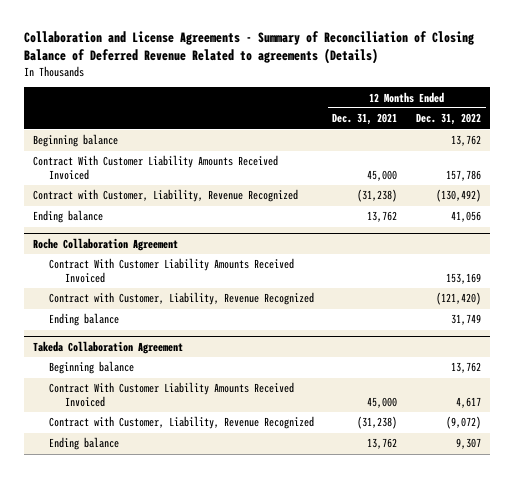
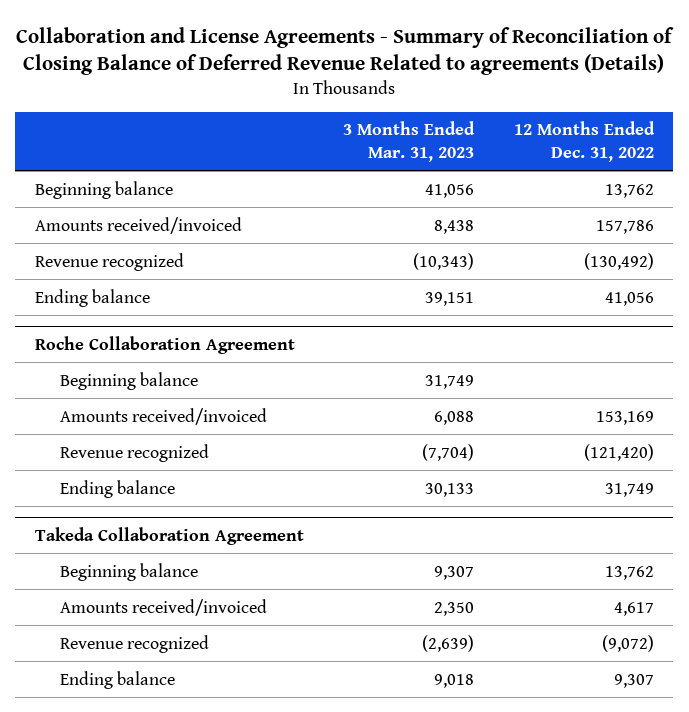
[332,113,398,126] Dec. 31, 2021 -> none
none -> [343,121,476,162] 3 Months Ended Mar. 31, 2023
[33,155,279,180] Contract With Customer Liability Amounts Received Invoiced -> [35,216,243,234] Amounts received/invoiced
[33,189,299,203] Contract with Customer, Liability, Revenue Recognized -> [35,252,185,271] Revenue recognized
none -> [60,371,199,390] Beginning balance
[48,258,294,283] Contract With Customer Liability Amounts Received Invoiced -> [60,407,268,425] Amounts received/invoiced
[48,292,314,306] Contract with Customer, Liability, Revenue Recognized -> [60,443,210,462] Revenue recognized
[48,382,294,407] Contract With Customer Liability Amounts Received Invoiced -> [60,598,268,616] Amounts received/invoiced
[48,416,314,430] Contract with Customer, Liability, Revenue Recognized -> [60,634,210,653] Revenue recognized

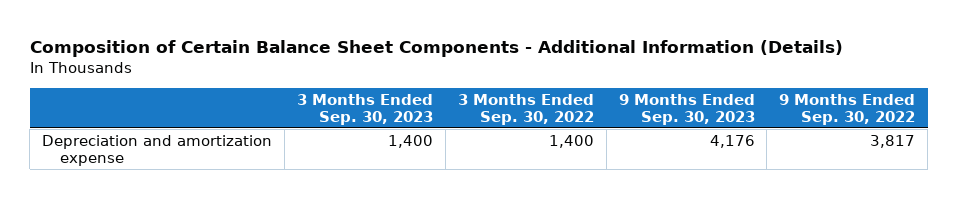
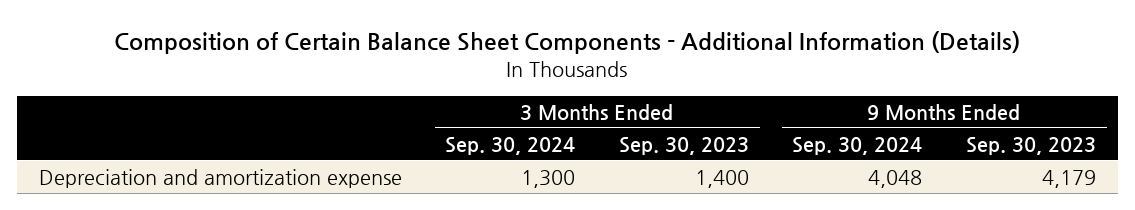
[457,93,594,125] 3 Months Ended Sep. 30, 2022 -> none
[779,93,916,125] 9 Months Ended Sep. 30, 2022 -> none
none -> [445,137,576,156] Sep. 30, 2024
none -> [792,137,923,156] Sep. 30, 2024
[709,135,755,149] 4,176 -> [1041,170,1096,189] 4,179

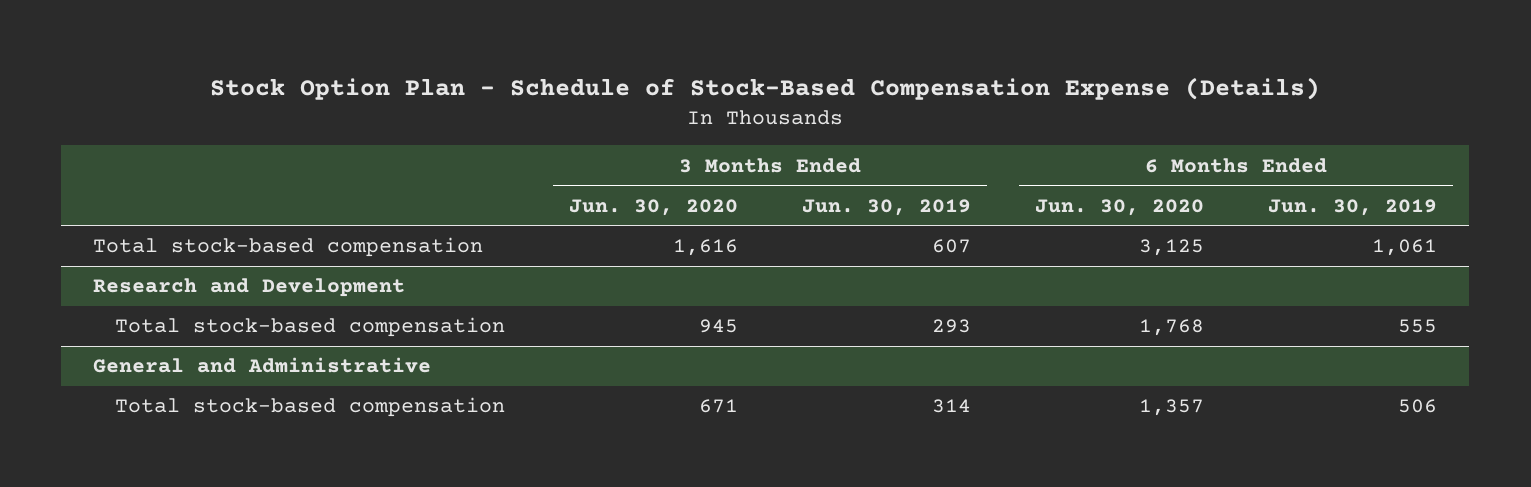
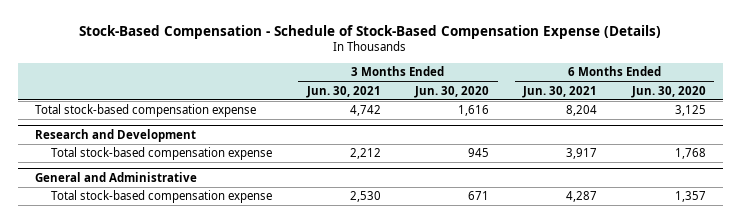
[210,76,1321,100] Stock Option Plan - Schedule of Stock-Based Compensation Expense (Details) -> [79,24,662,39] Stock-Based Compensation - Schedule of Stock-Based Compensation Expense (Details)
[802,198,972,216] Jun. 30, 2019 -> none
[1268,198,1438,216] Jun. 30, 2019 -> none
none -> [305,85,381,98] Jun. 30, 2021
none -> [522,85,598,98] Jun. 30, 2021
[93,237,484,258] Total stock-based compensation -> [34,104,256,118] Total stock-based compensation expense
[115,317,506,338] Total stock-based compensation -> [51,147,273,161] Total stock-based compensation expense
[115,397,506,418] Total stock-based compensation -> [51,190,273,204] Total stock-based compensation expense

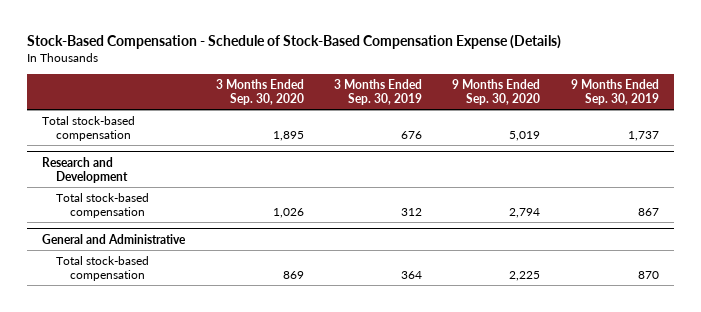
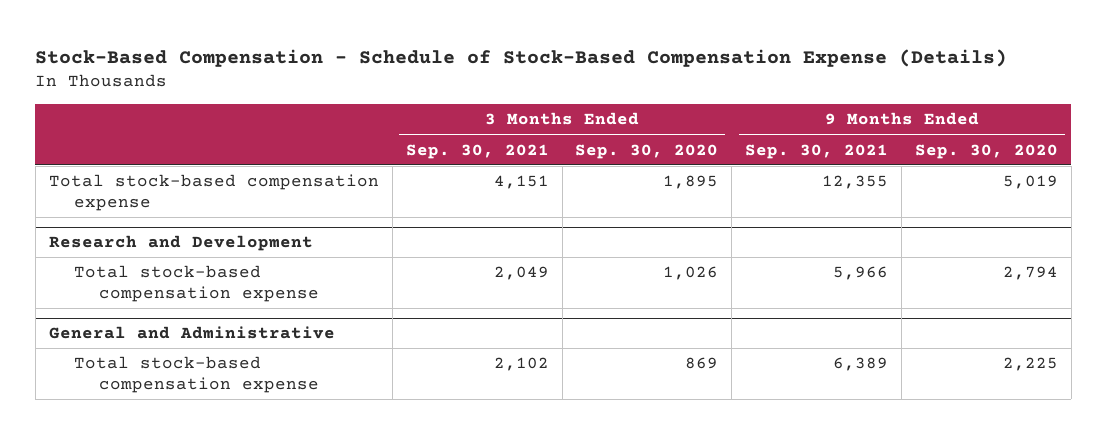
[333,78,422,105] 3 Months Ended Sep. 30, 2019 -> none
[570,78,659,105] 9 Months Ended Sep. 30, 2019 -> none
none -> [405,143,549,159] Sep. 30, 2021
none -> [745,143,889,159] Sep. 30, 2021
[42,115,136,141] Total stock-based compensation -> [48,174,379,211] Total stock-based compensation expense
[56,192,150,218] Total stock-based compensation -> [74,265,320,302] Total stock-based compensation expense
[56,255,150,281] Total stock-based compensation -> [74,356,320,393] Total stock-based compensation expense

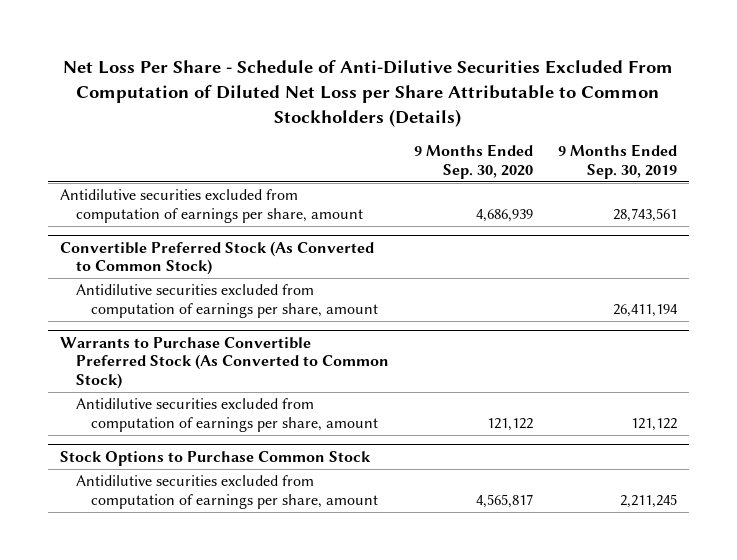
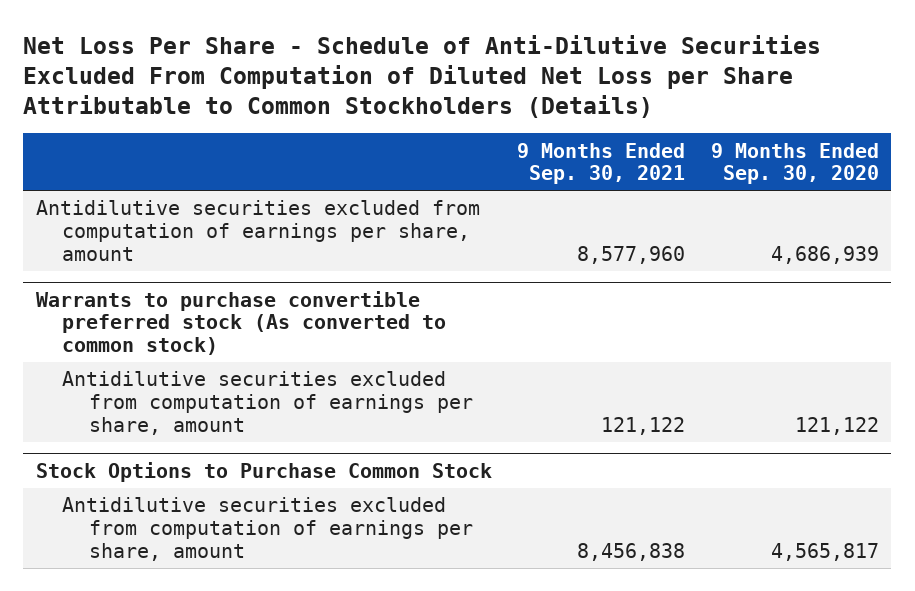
[557,144,677,179] 9 Months Ended Sep. 30, 2019 -> none
none -> [517,142,686,185] 9 Months Ended Sep. 30, 2021
[60,240,375,276] Convertible Preferred Stock (As Converted to Common Stock) -> none
[75,284,379,318] Antidilutive securities excluded from computation of earnings per share, amount -> none
[60,336,389,389] Warrants to Purchase Convertible Preferred Stock (As Converted to Common Stock) -> [36,290,447,355] Warrants to purchase convertible preferred stock (As converted to common stock)

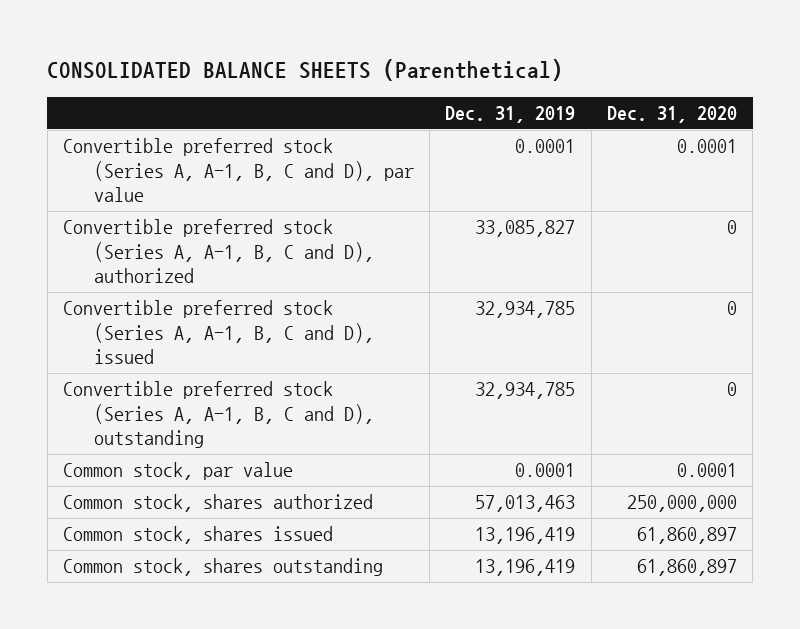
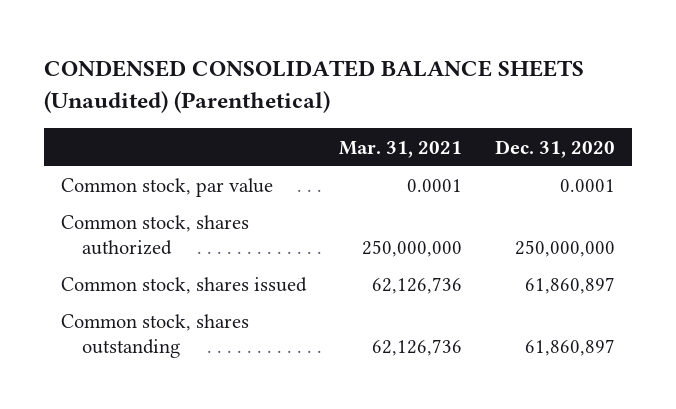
[47,59,564,82] CONSOLIDATED BALANCE SHEETS (Parenthetical) -> [43,59,584,113] CONDENSED CONSOLIDATED BALANCE SHEETS (Unaudited) (Parenthetical)
[445,106,576,124] Dec. 31, 2019 -> none
none -> [338,140,462,158] Mar. 31, 2021
[63,138,414,202] Convertible preferred stock (Series A, A-1, B, C and D), par value -> none
[63,219,374,283] Convertible preferred stock (Series A, A-1, B, C and D), authorized -> none
[63,300,374,364] Convertible preferred stock (Series A, A-1, B, C and D), issued -> none
[63,381,374,448] Convertible preferred stock (Series A, A-1, B, C and D), outstanding -> none

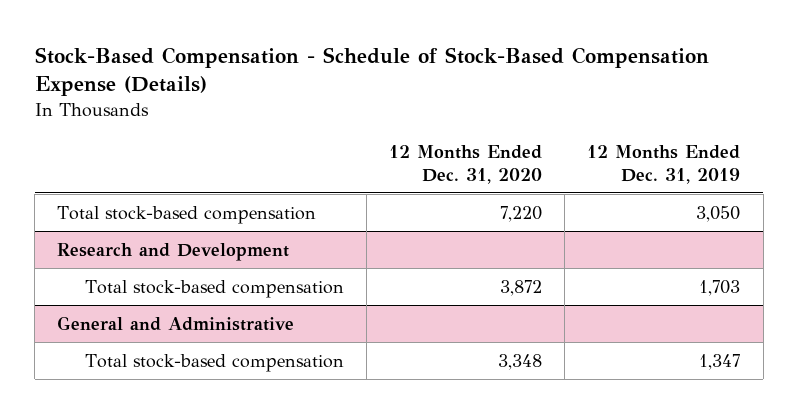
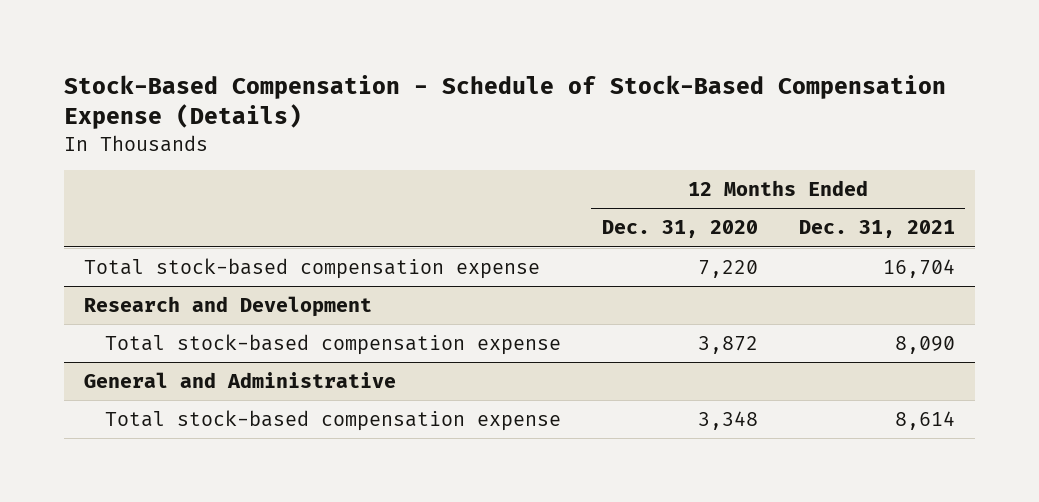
[587,145,741,184] 12 Months Ended Dec. 31, 2019 -> none
none -> [798,220,955,239] Dec. 31, 2021
[57,205,317,224] Total stock-based compensation -> [84,258,541,280] Total stock-based compensation expense
[85,279,345,298] Total stock-based compensation -> [104,334,561,356] Total stock-based compensation expense
[85,353,345,372] Total stock-based compensation -> [104,410,561,432] Total stock-based compensation expense

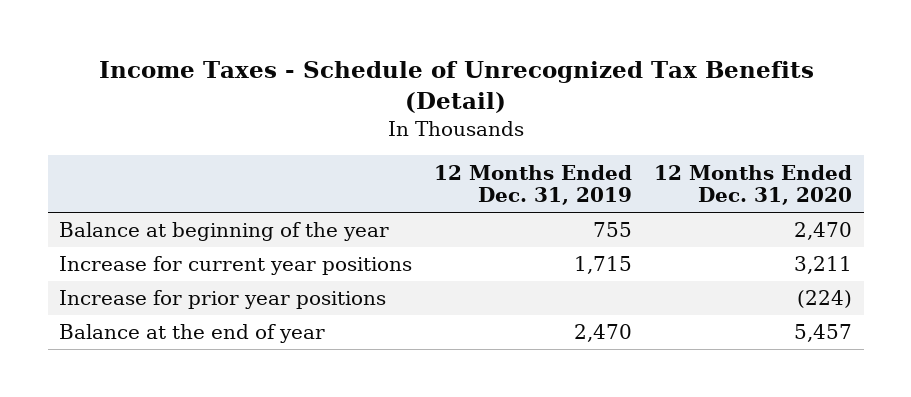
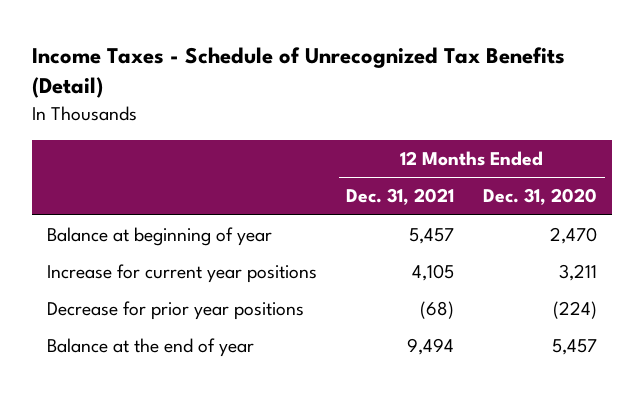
[434,164,633,206] 12 Months Ended Dec. 31, 2019 -> none
none -> [345,188,454,206] Dec. 31, 2021
[58,222,389,242] Balance at beginning of the year -> [46,227,272,247] Balance at beginning of year
[58,290,386,310] Increase for prior year positions -> [46,301,304,321] Decrease for prior year positions

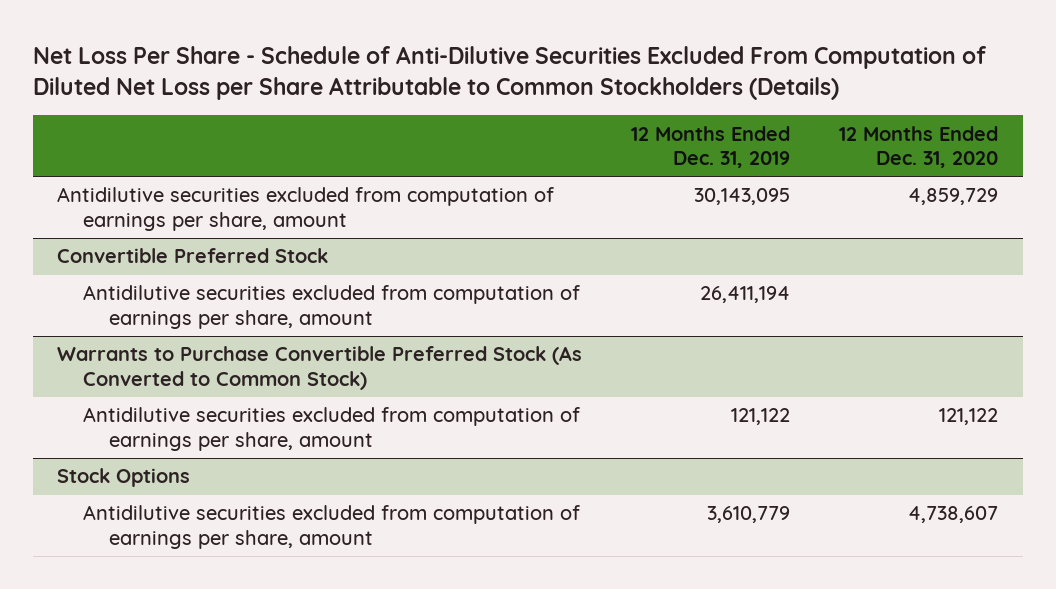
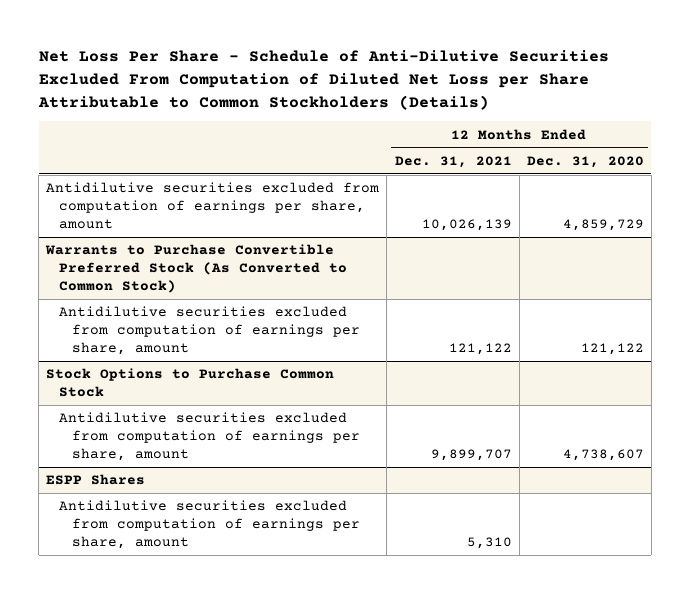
[631,125,791,168] 12 Months Ended Dec. 31, 2019 -> none
none -> [394,155,512,168] Dec. 31, 2021
[57,248,329,264] Convertible Preferred Stock -> none
[83,285,581,329] Antidilutive securities excluded from computation of earnings per share, amount -> none
[57,468,191,488] Stock Options -> [46,368,335,398] Stock Options to Purchase Common Stock
none -> [46,474,146,486] ESPP Shares
none -> [59,500,361,549] Antidilutive securities excluded from computation of earnings per share, amount

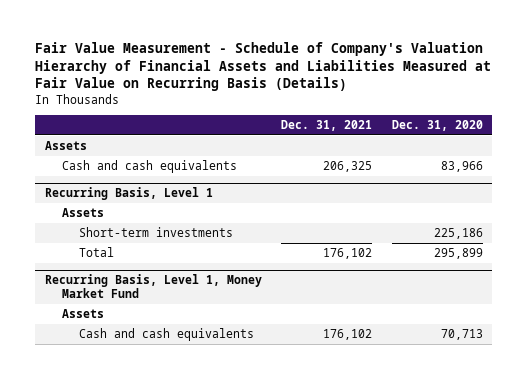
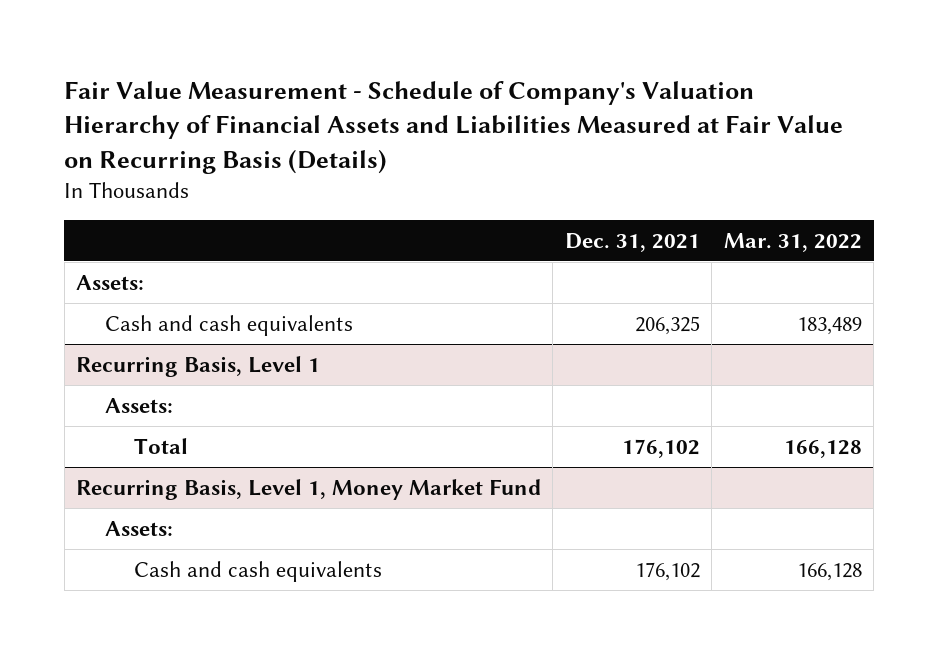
[391,120,483,132] Dec. 31, 2020 -> none
none -> [723,232,862,252] Mar. 31, 2022
[44,140,87,150] Assets -> [76,274,145,290] Assets:
[78,226,233,237] Short-term investments -> none
[61,207,104,217] Assets -> [105,397,174,413] Assets:
[61,308,104,318] Assets -> [105,520,174,536] Assets:

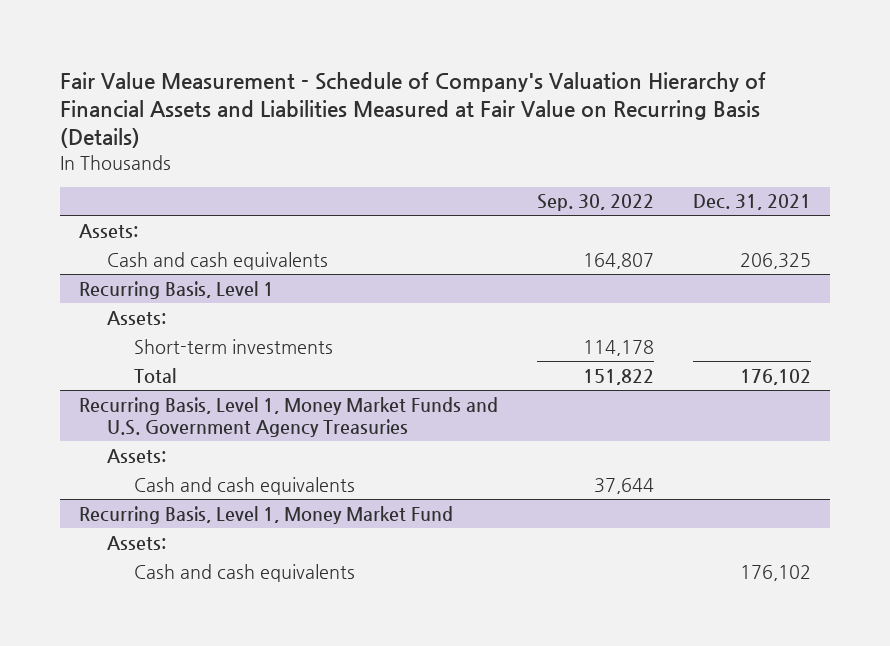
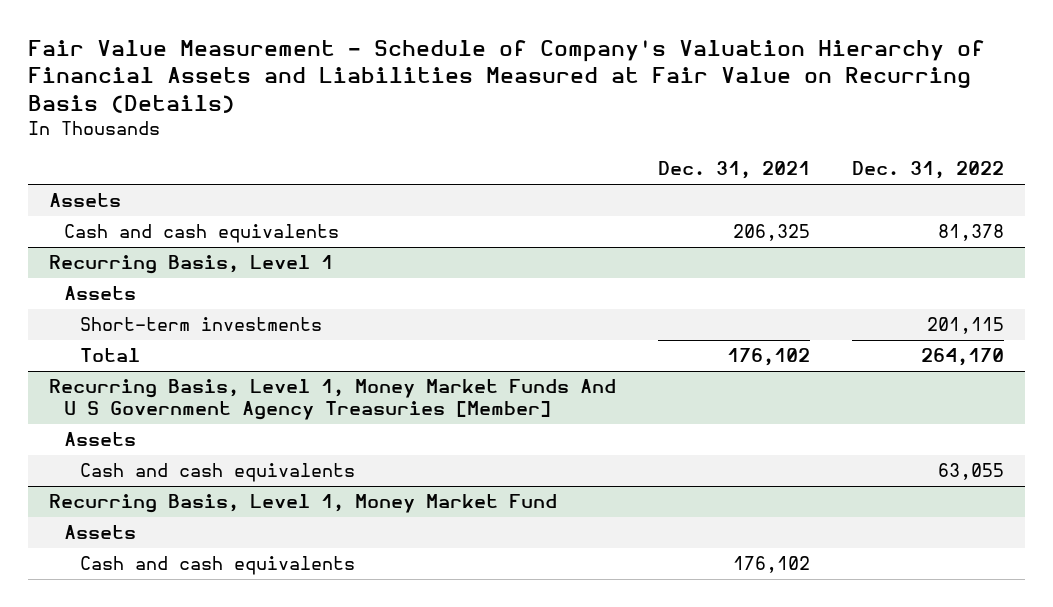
[536,194,654,212] Sep. 30, 2022 -> none
none -> [851,161,1004,180] Dec. 31, 2022
[79,223,139,238] Assets: -> [48,193,121,208] Assets
[106,310,166,325] Assets: -> [64,286,137,301] Assets
[79,396,499,437] Recurring Basis, Level 1, Money Market Funds and U.S. Government Agency Treasuries -> [48,379,616,421] Recurring Basis, Level 1, Money Market Funds And U S Government Agency Treasuries [Member]
[106,448,166,463] Assets: -> [64,432,137,447] Assets
[106,535,166,550] Assets: -> [64,525,137,540] Assets

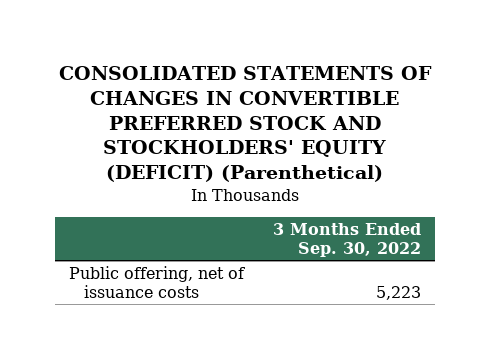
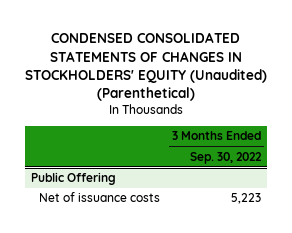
[58,65,432,183] CONSOLIDATED STATEMENTS OF CHANGES IN CONVERTIBLE PREFERRED STOCK AND STOCKHOLDERS' EQUITY (DEFICIT) (Parenthetical) -> [25,32,268,102] CONDENSED CONSOLIDATED STATEMENTS OF CHANGES IN STOCKHOLDERS' EQUITY (Unaudited) (Parenthetical)
none -> [30,172,116,186] Public Offering
[69,265,246,298] Public offering, net of issuance costs -> [39,192,161,203] Net of issuance costs

